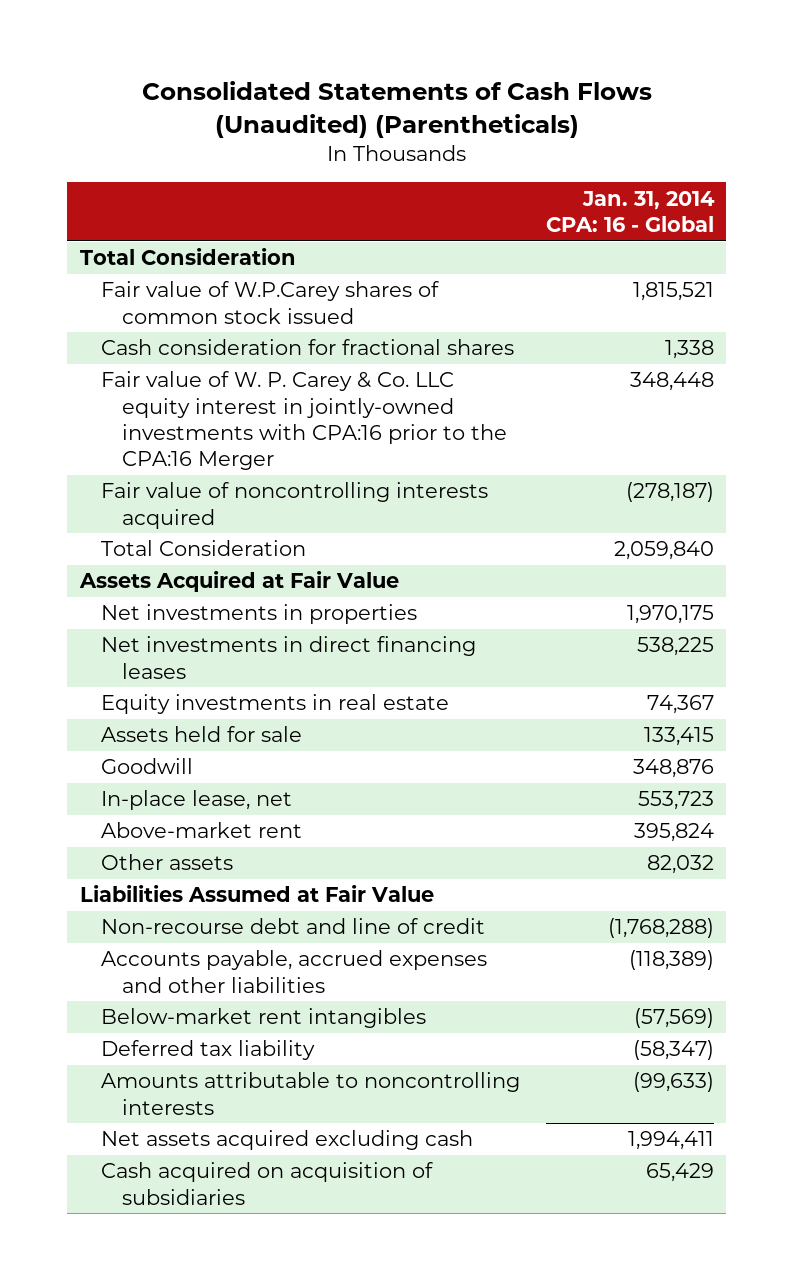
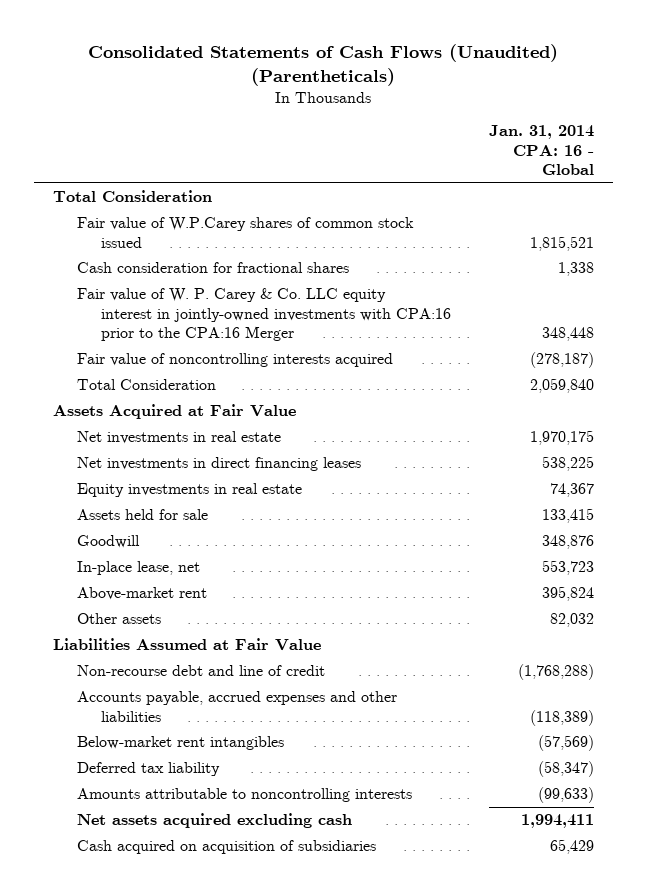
[100,604,417,625] Net investments in properties -> [76,431,281,445] Net investments in real estate

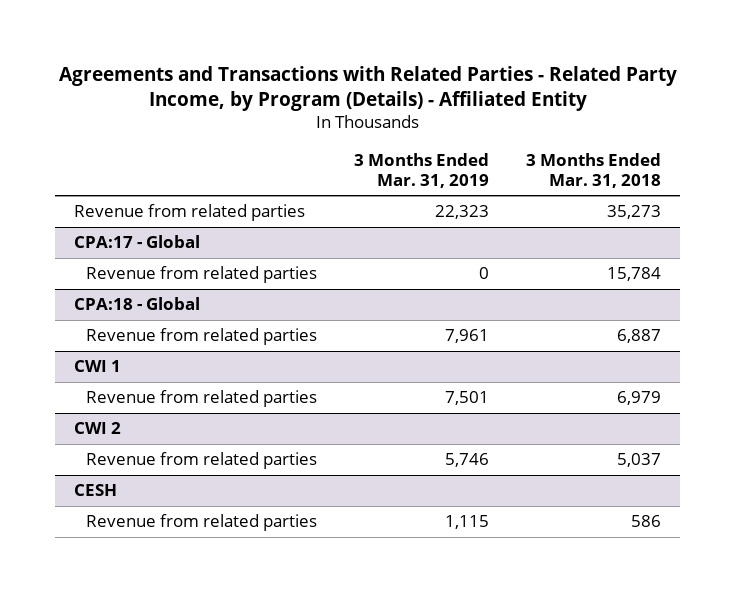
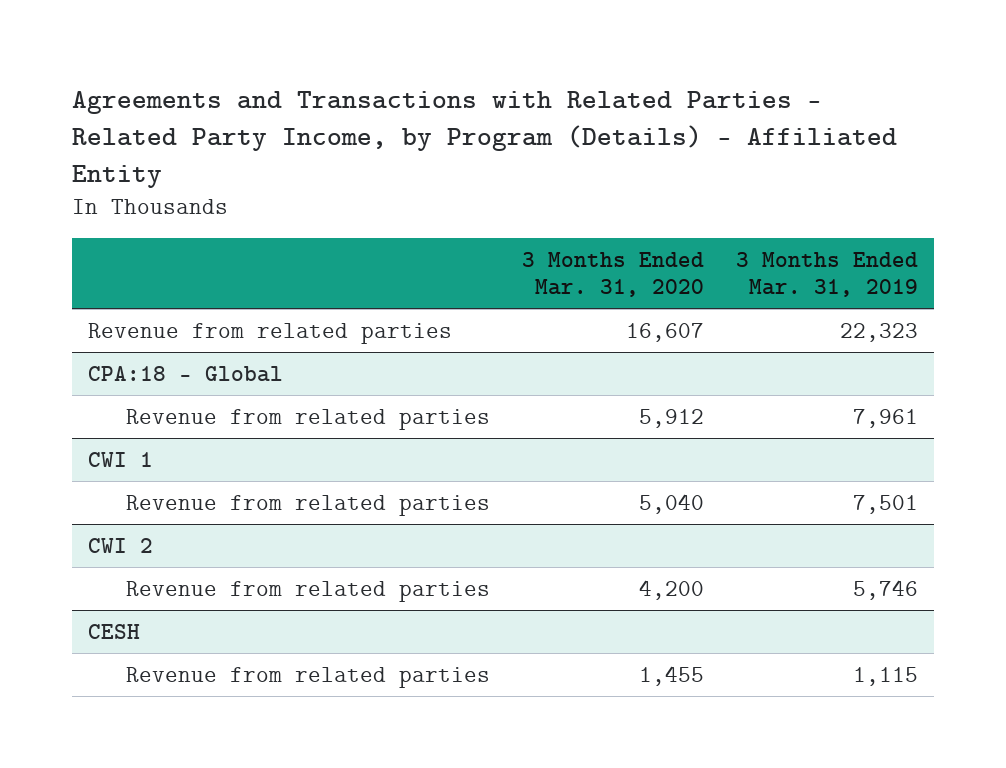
[526,152,662,188] 3 Months Ended Mar. 31, 2018 -> none
none -> [521,251,704,298] 3 Months Ended Mar. 31, 2020
[73,235,200,249] CPA:17 - Global -> none
[86,266,318,284] Revenue from related parties -> none

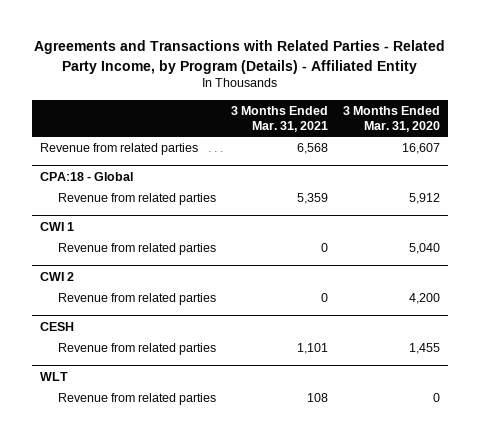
[735,251,918,298] 3 Months Ended Mar. 31, 2019 -> none
none -> [231,105,329,132] 3 Months Ended Mar. 31, 2021
none -> [39,371,68,381] WLT
none -> [57,393,216,406] Revenue from related parties

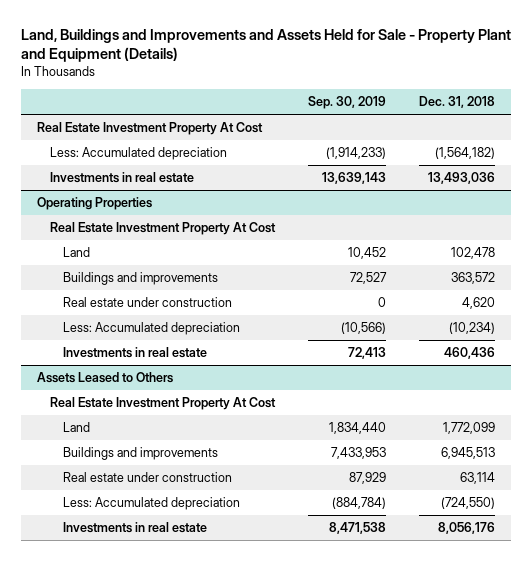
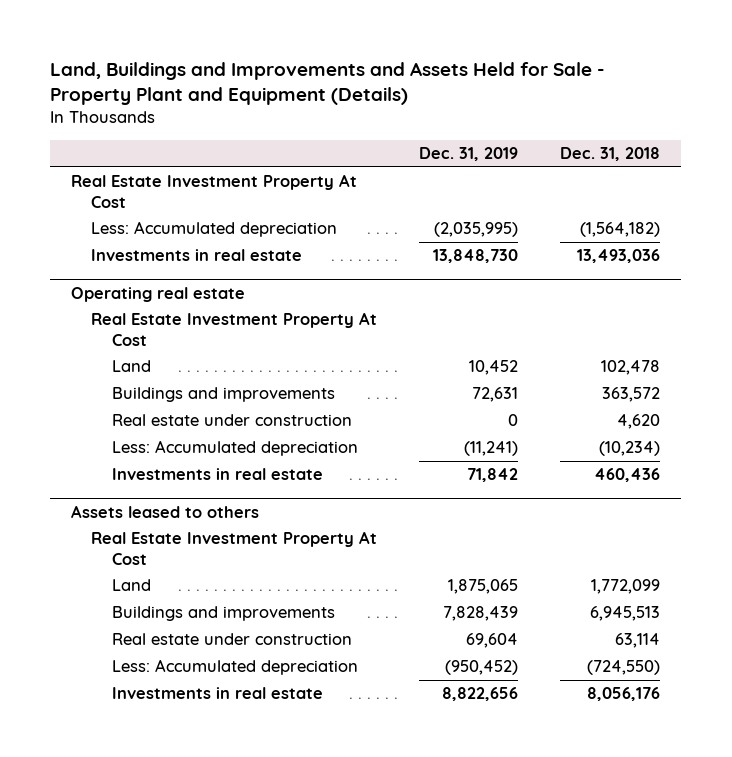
[307,96,386,110] Sep. 30, 2019 -> none
none -> [419,146,519,161] Dec. 31, 2019
[37,197,153,211] Operating Properties -> [71,286,246,302] Operating real estate
[37,372,174,384] Assets Leased to Others -> [71,504,260,518] Assets leased to others

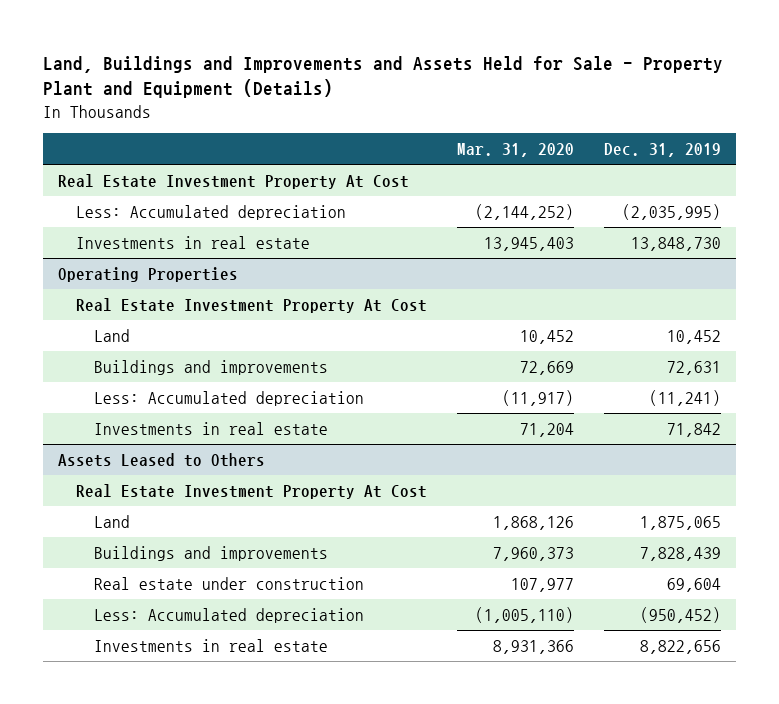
[560,146,661,161] Dec. 31, 2018 -> none
none -> [457,142,575,157] Mar. 31, 2020
[71,286,246,302] Operating real estate -> [58,266,239,282] Operating Properties
[111,414,352,427] Real estate under construction -> none
[71,504,260,518] Assets leased to others -> [58,452,266,467] Assets Leased to Others

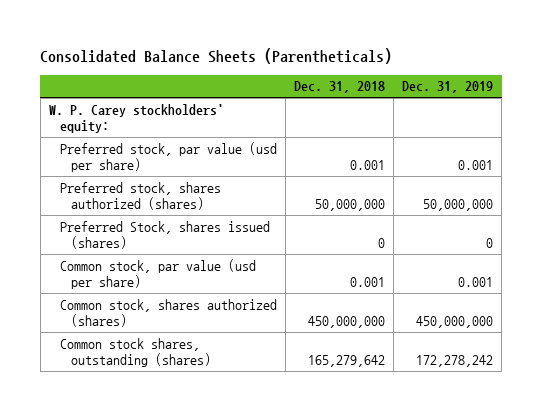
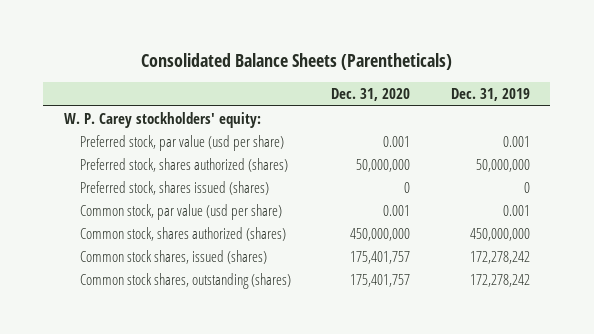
[293,81,385,94] Dec. 31, 2018 -> none
none -> [331,88,411,102] Dec. 31, 2020
[59,220,270,250] Preferred Stock, shares issued (shares) -> [79,181,269,196] Preferred stock, shares issued (shares)
none -> [79,250,267,265] Common stock shares, issued (shares)

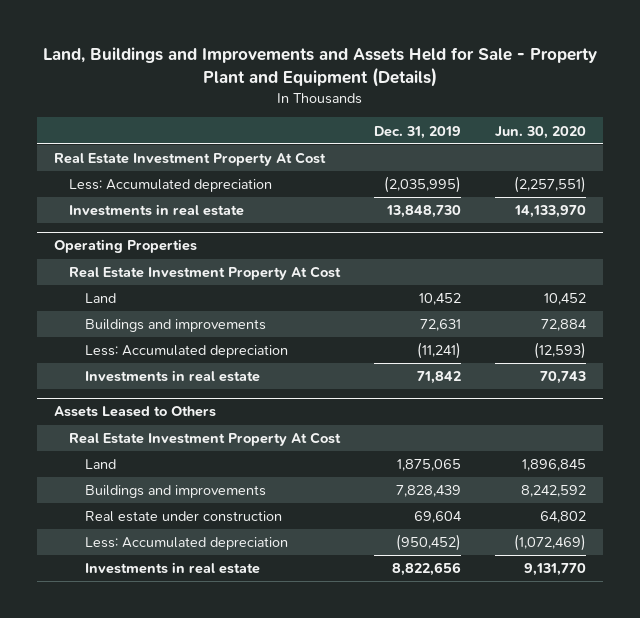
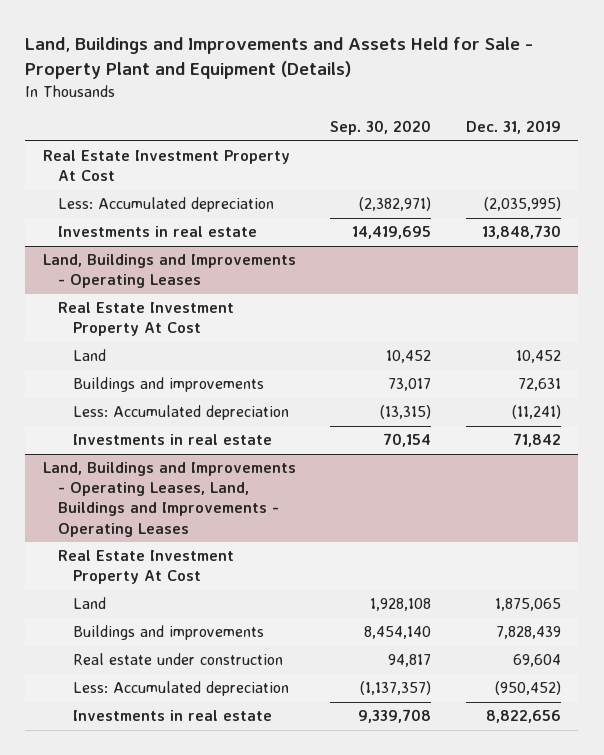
[495,125,587,139] Jun. 30, 2020 -> none
none -> [330,120,432,136] Sep. 30, 2020
[54,239,198,254] Operating Properties -> [42,254,296,289] Land, Buildings and Improvements - Operating Leases
[54,406,217,418] Assets Leased to Others -> none
none -> [42,462,296,537] Land, Buildings and Improvements - Operating Leases, Land, Buildings and Improvements - Operating Leases

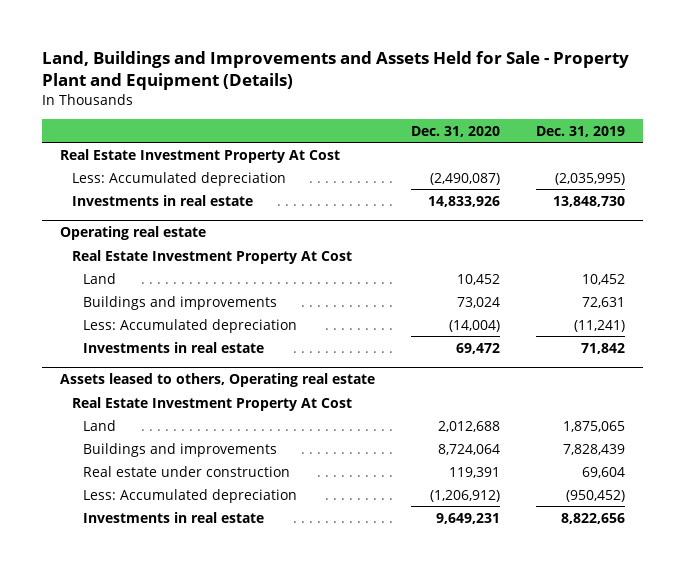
[330,120,432,136] Sep. 30, 2020 -> none
none -> [411,125,501,137] Dec. 31, 2020
[42,254,296,289] Land, Buildings and Improvements - Operating Leases -> [60,226,207,241] Operating real estate
[42,462,296,537] Land, Buildings and Improvements - Operating Leases, Land, Buildings and Improvements - Operating Leases -> none
none -> [60,373,376,388] Assets leased to others, Operating real estate

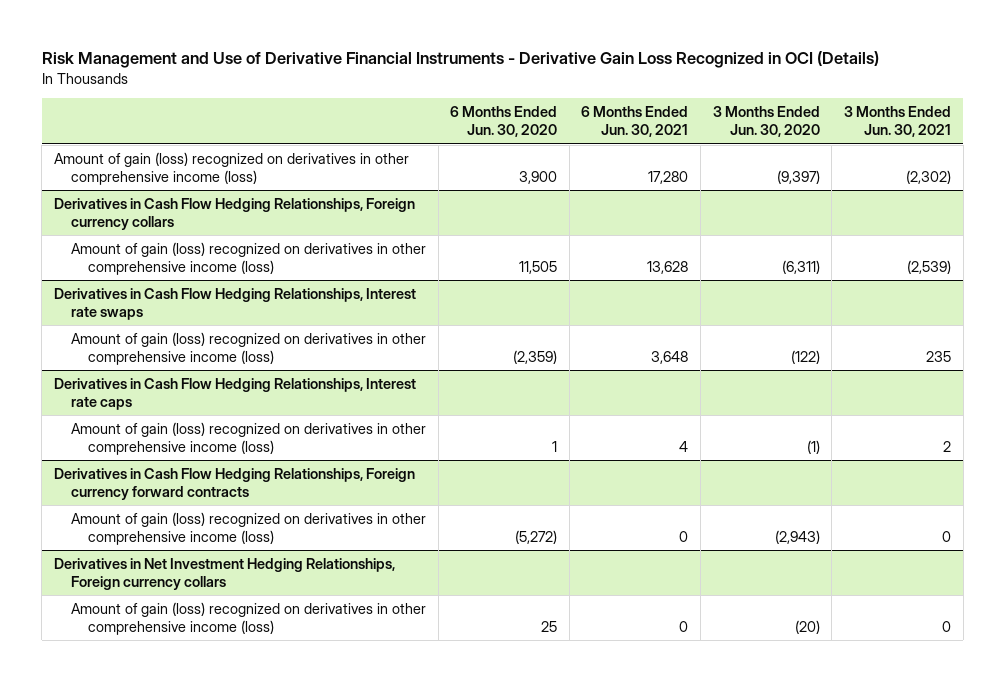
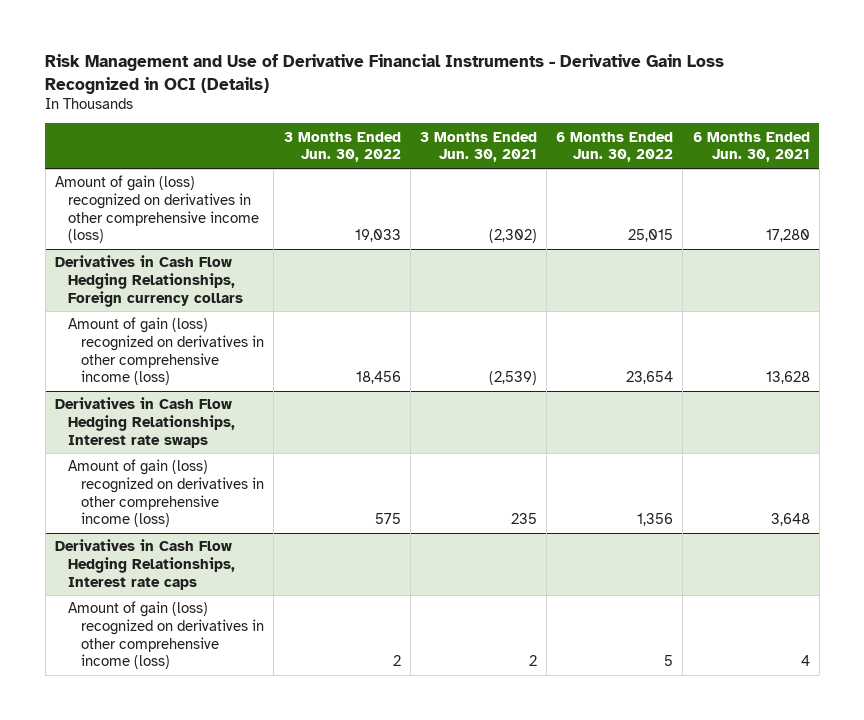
[450,106,558,138] 6 Months Ended Jun. 30, 2020 -> none
[712,106,820,138] 3 Months Ended Jun. 30, 2020 -> none
none -> [283,131,401,163] 3 Months Ended Jun. 30, 2022
none -> [556,131,674,163] 6 Months Ended Jun. 30, 2022
[53,467,415,500] Derivatives in Cash Flow Hedging Relationships, Foreign currency forward contracts -> none
[70,511,426,545] Amount of gain (loss) recognized on derivatives in other comprehensive income (loss) -> none
[53,557,395,590] Derivatives in Net Investment Hedging Relationships, Foreign currency collars -> none
[70,601,426,635] Amount of gain (loss) recognized on derivatives in other comprehensive income (loss) -> none

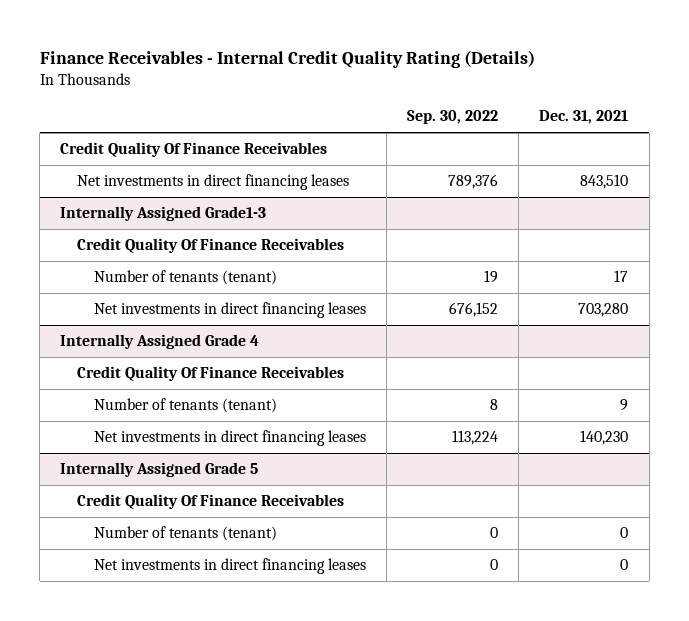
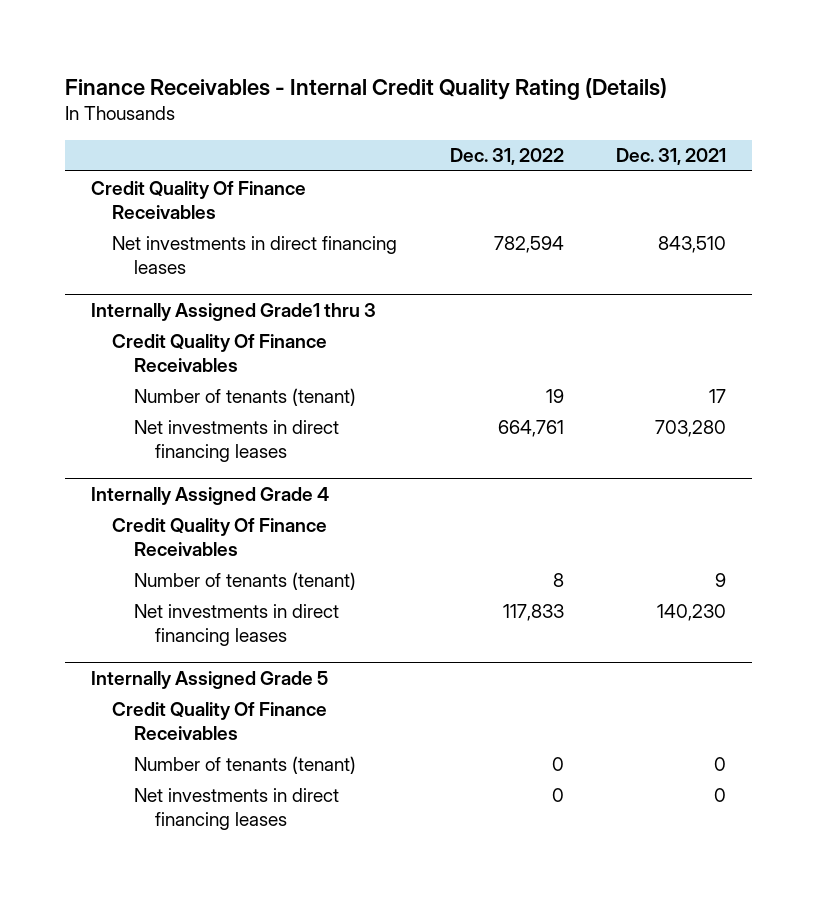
[406,110,498,125] Sep. 30, 2022 -> none
none -> [449,148,564,166] Dec. 31, 2022
[60,206,267,222] Internally Assigned Grade1-3 -> [91,302,377,321] Internally Assigned Grade1 thru 3

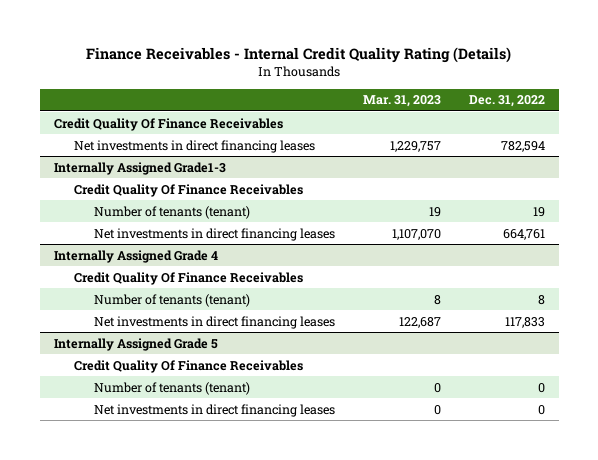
[615,148,726,166] Dec. 31, 2021 -> none
none -> [362,95,441,108] Mar. 31, 2023
[91,302,377,321] Internally Assigned Grade1 thru 3 -> [53,161,226,175] Internally Assigned Grade1-3

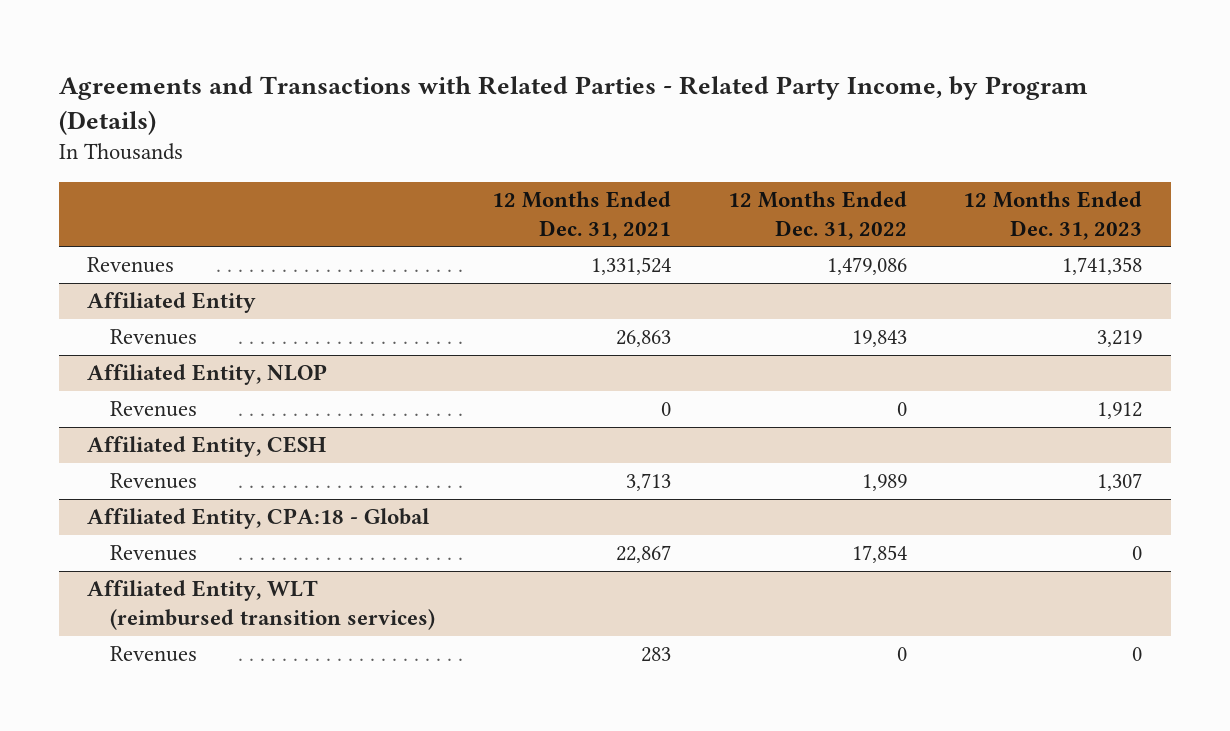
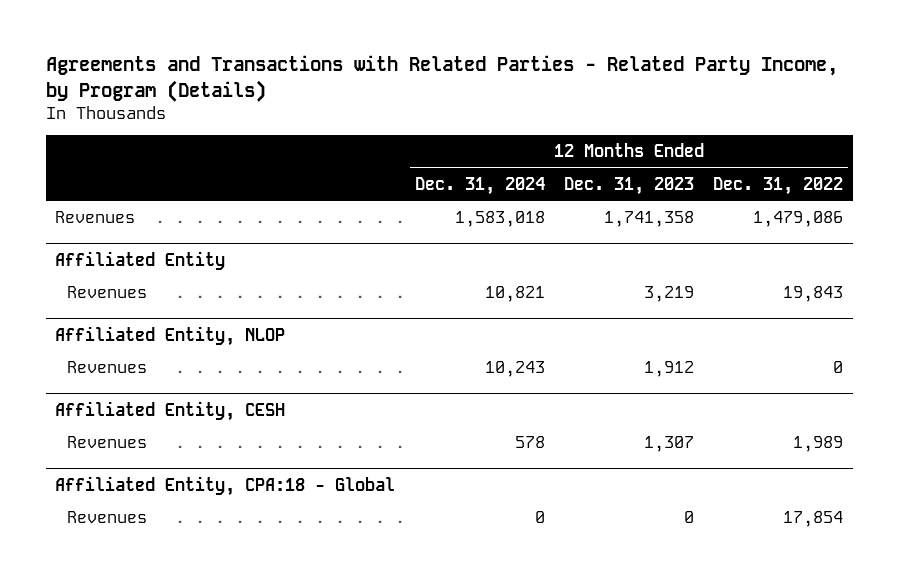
[491,191,671,240] 12 Months Ended Dec. 31, 2021 -> none
none -> [414,176,545,195] Dec. 31, 2024
[87,580,435,630] Affiliated Entity, WLT (reimbursed transition services) -> none
[109,646,197,663] Revenues -> none

